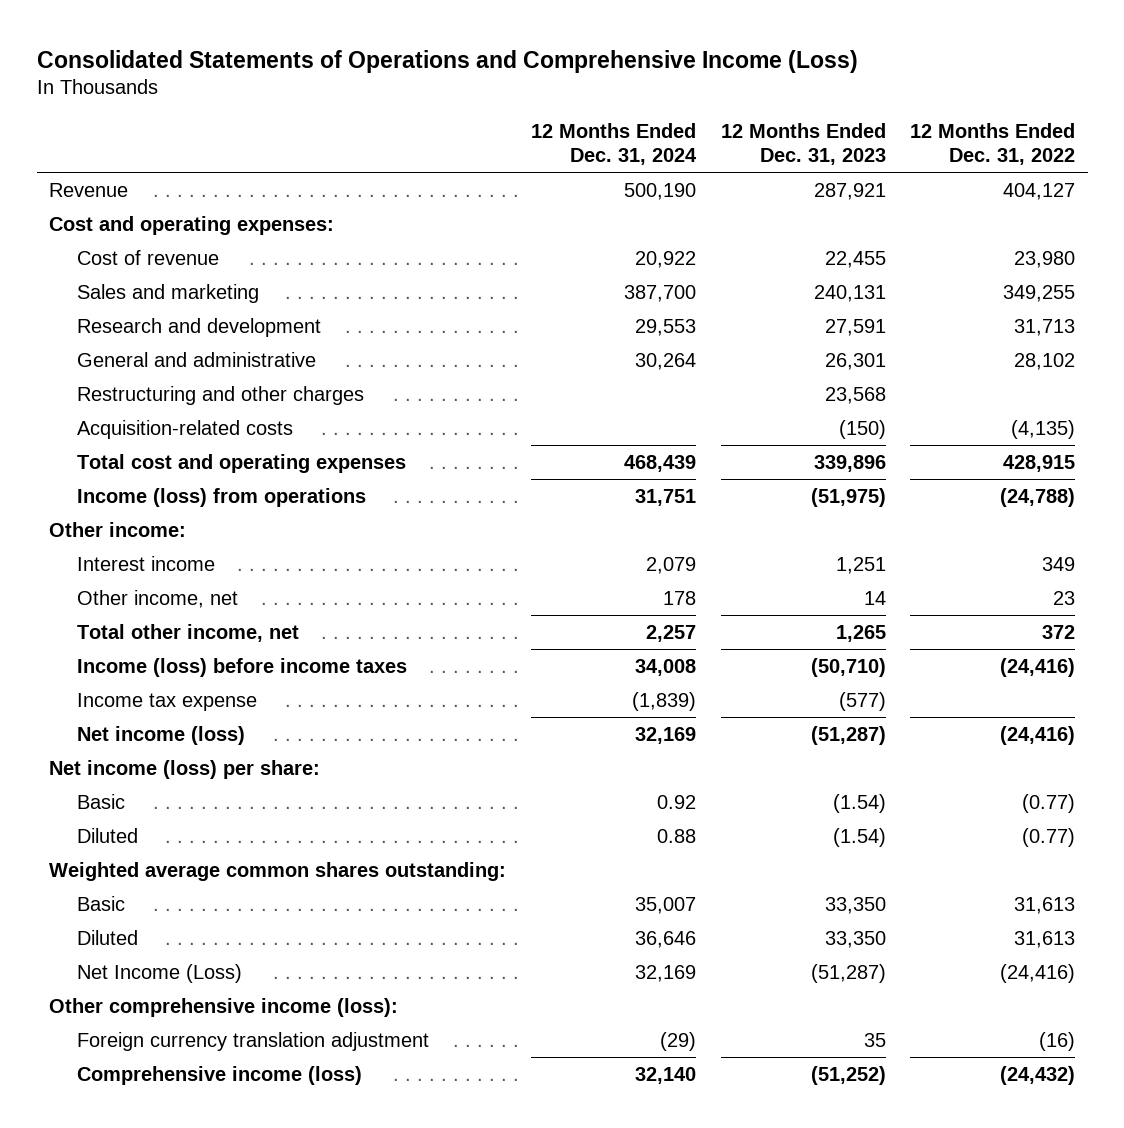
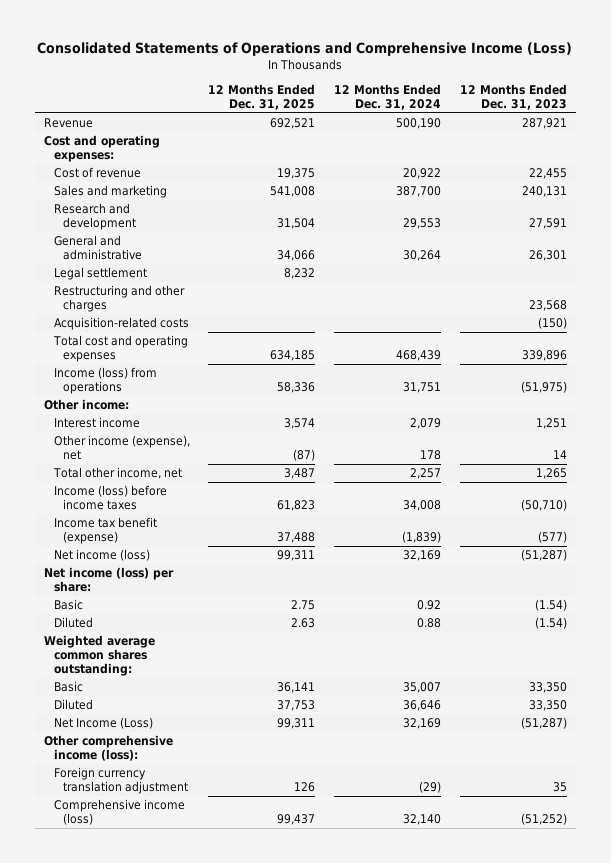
[910,123,1076,166] 12 Months Ended Dec. 31, 2022 -> none
none -> [208,84,316,111] 12 Months Ended Dec. 31, 2025
none -> [53,267,147,281] Legal settlement
[77,590,239,609] Other income, net -> [53,435,190,461] Other income (expense), net
[77,693,258,712] Income tax expense -> [53,517,157,545] Income tax benefit (expense)

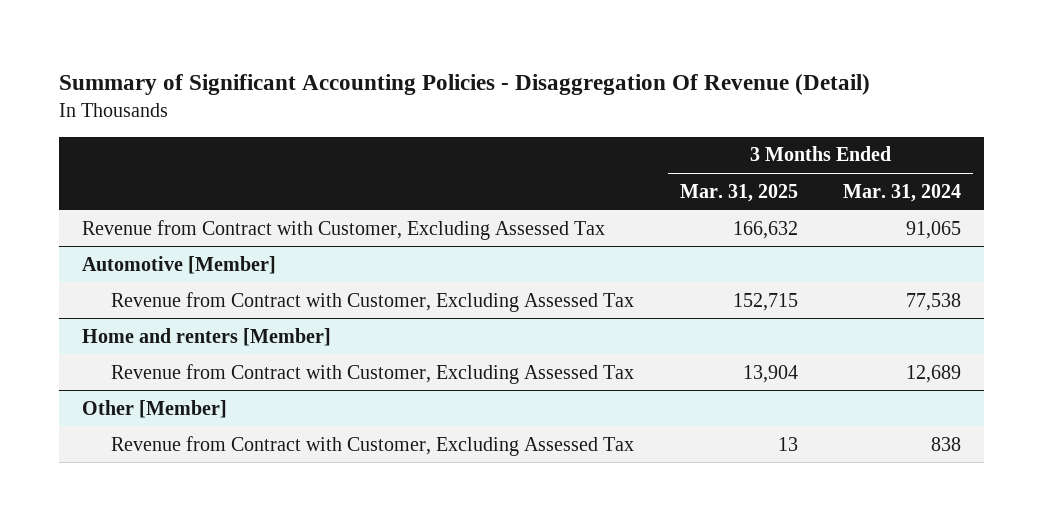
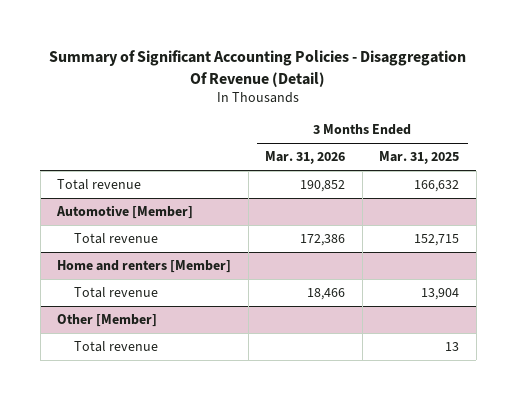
[843,183,962,202] Mar. 31, 2024 -> none
none -> [265,151,346,165] Mar. 31, 2026
[81,219,605,240] Revenue from Contract with Customer, Excluding Assessed Tax -> [57,179,142,191] Total revenue
[111,291,635,312] Revenue from Contract with Customer, Excluding Assessed Tax -> [74,233,159,245] Total revenue
[111,363,635,384] Revenue from Contract with Customer, Excluding Assessed Tax -> [74,287,159,299] Total revenue
[111,435,635,456] Revenue from Contract with Customer, Excluding Assessed Tax -> [74,341,159,353] Total revenue

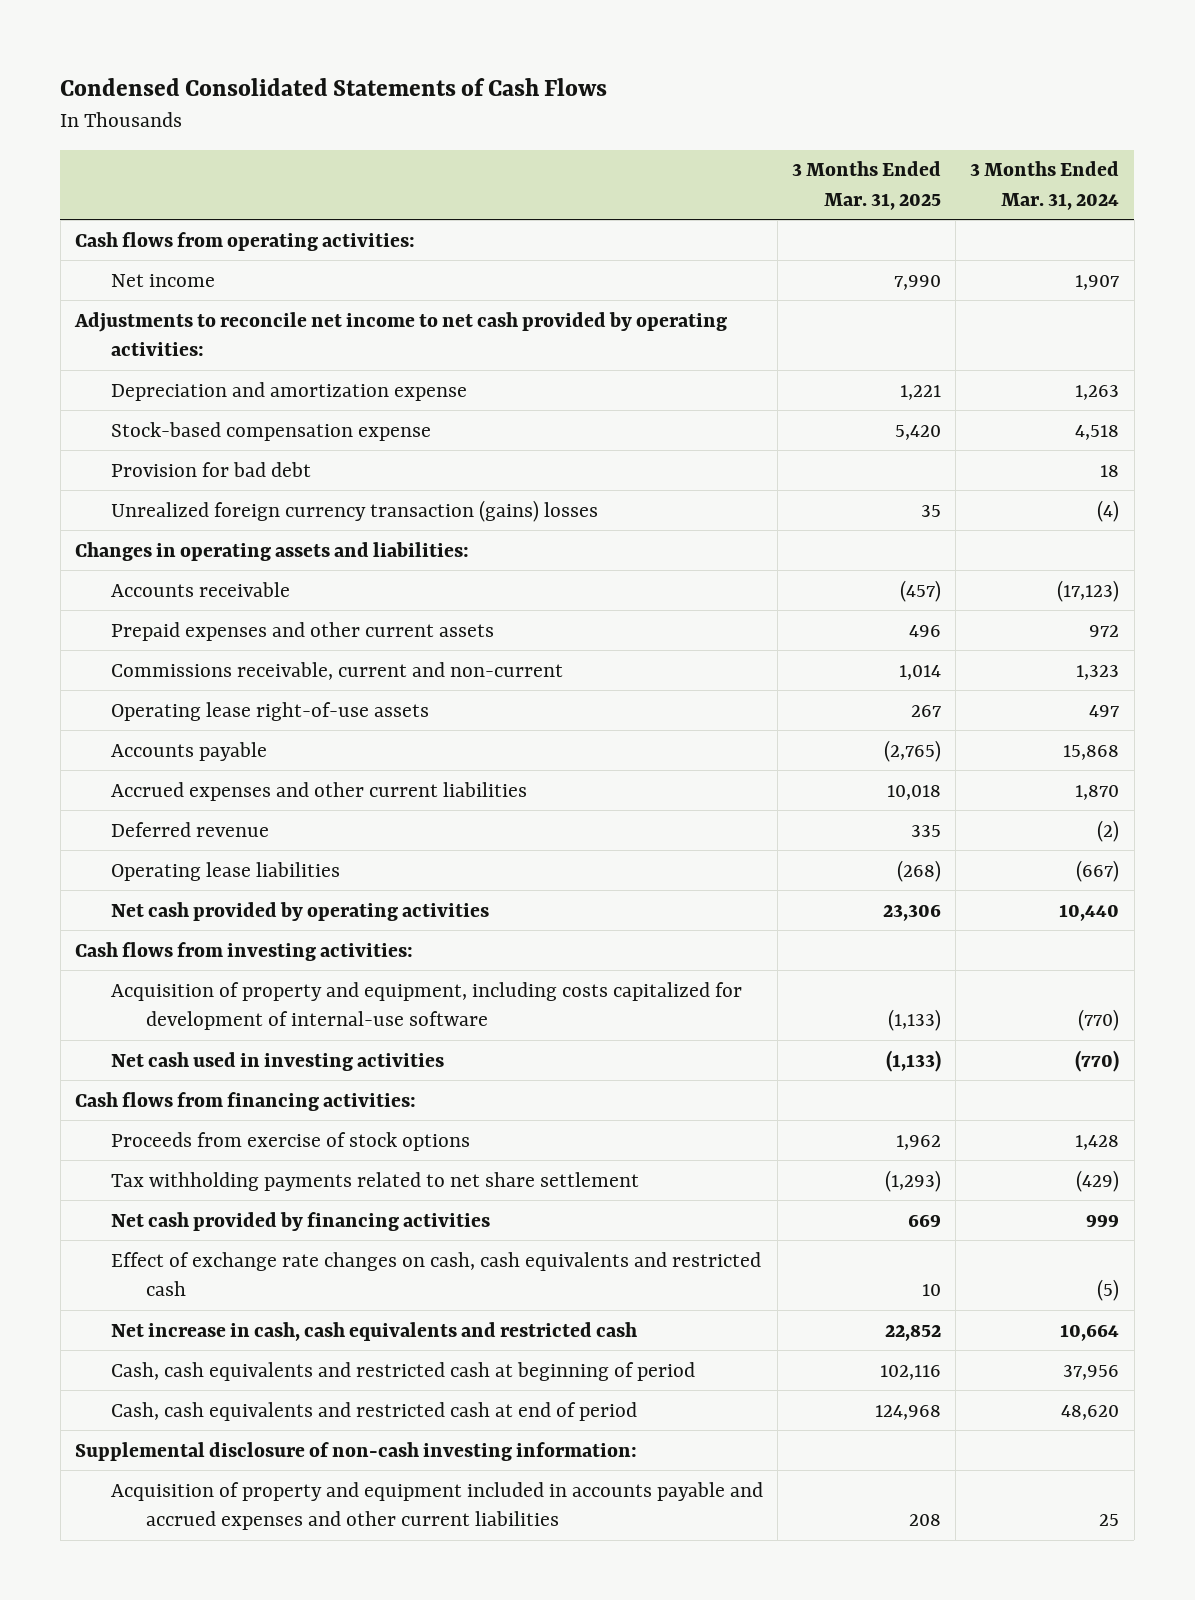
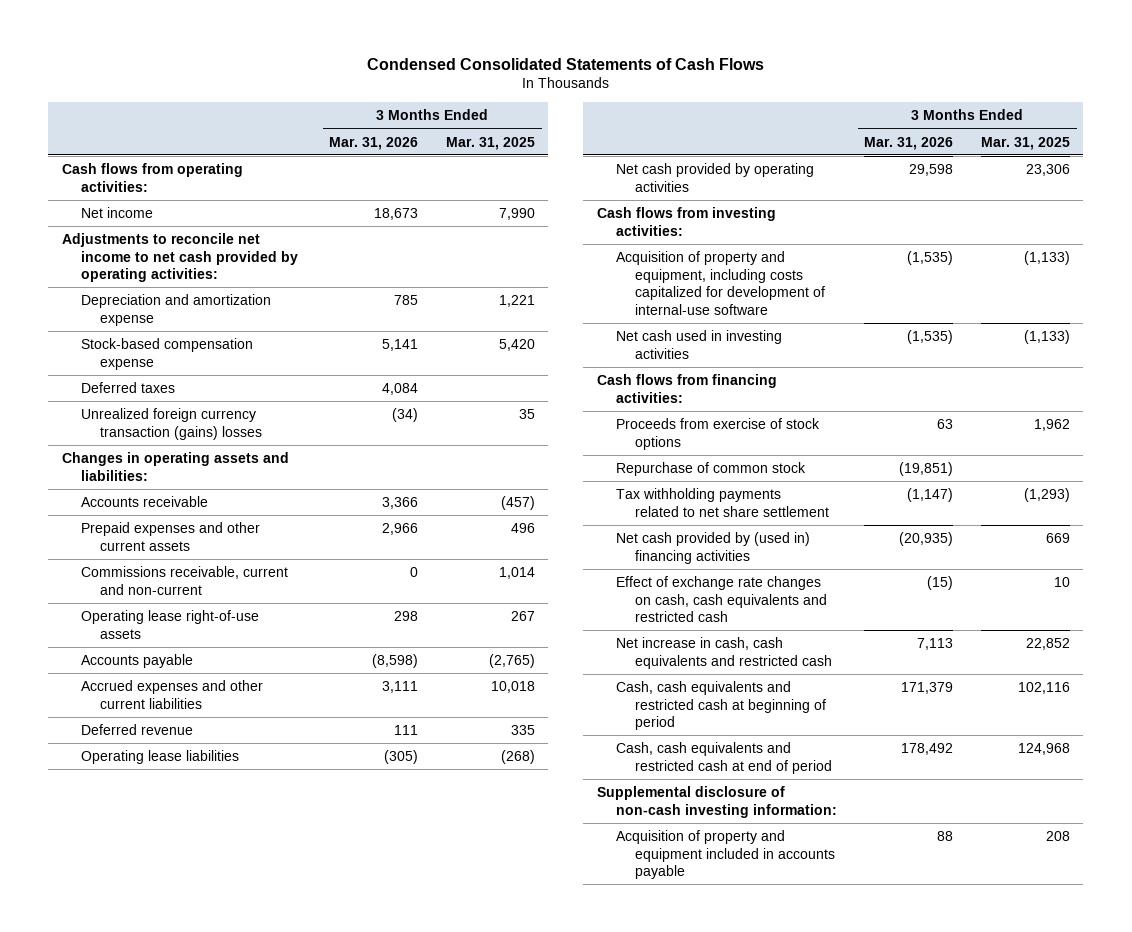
[970,161,1120,210] 3 Months Ended Mar. 31, 2024 -> none
none -> [329,136,419,150] Mar. 31, 2026
[110,461,311,477] Provision for bad debt -> none
none -> [81,381,176,393] Deferred taxes
none -> [616,461,807,476] Repurchase of common stock
[110,1211,490,1231] Net cash provided by financing activities -> [616,531,811,564] Net cash provided by (used in) financing activities
[110,1481,763,1530] Acquisition of property and equipment included in accounts payable and accrued expenses and other current liabilities -> [616,829,836,880] Acquisition of property and equipment included in accounts payable

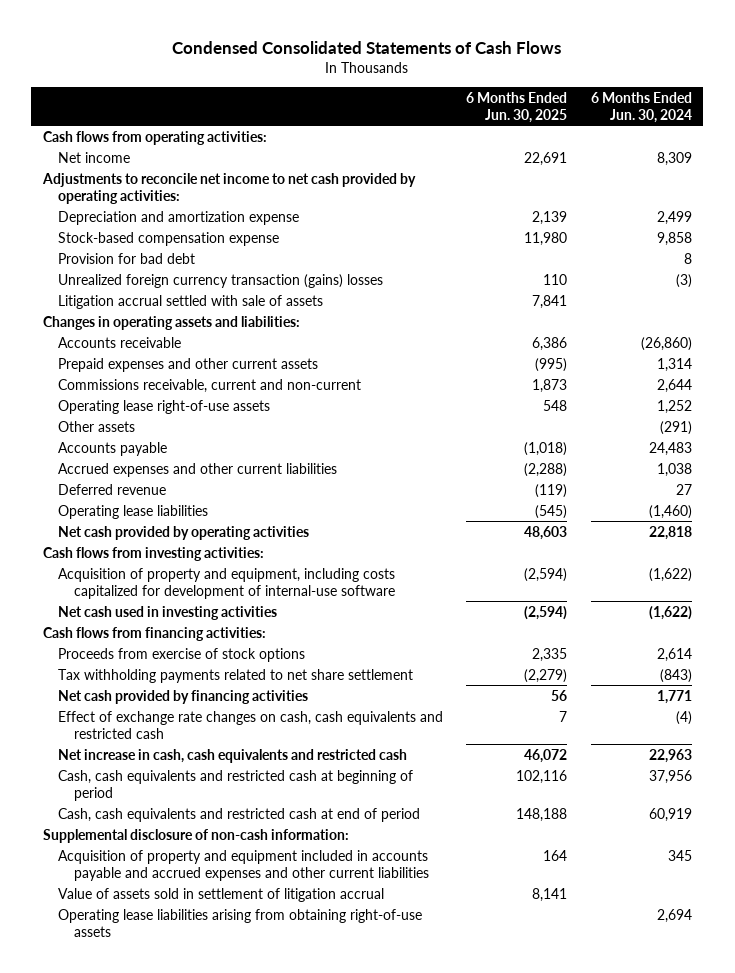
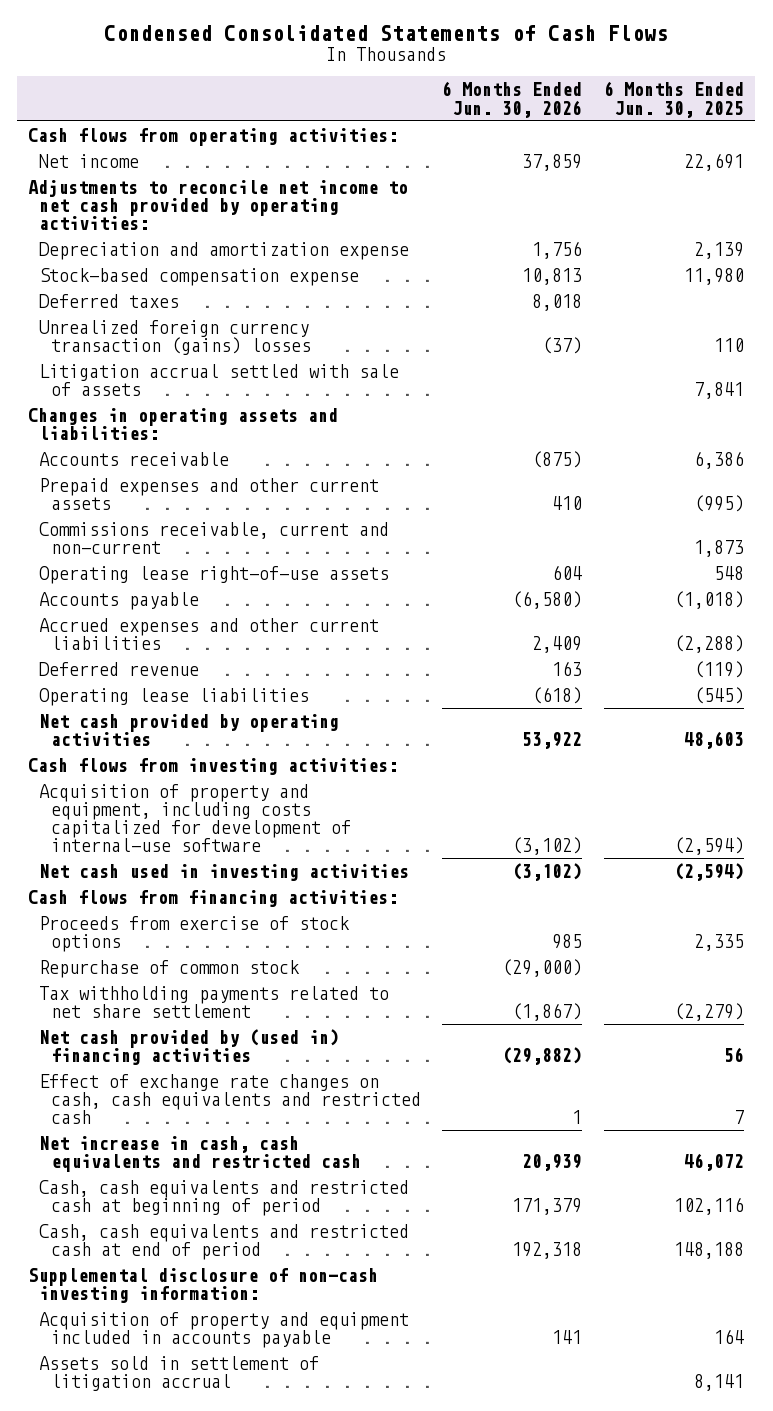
[590,91,692,123] 6 Months Ended Jun. 30, 2024 -> none
none -> [442,81,583,118] 6 Months Ended Jun. 30, 2026
[58,252,196,264] Provision for bad debt -> none
none -> [39,293,180,308] Deferred taxes
[58,420,136,432] Other assets -> none
none -> [39,959,301,978] Repurchase of common stock
[58,689,309,704] Net cash provided by financing activities -> [39,1028,340,1066] Net cash provided by (used in) financing activities
[58,908,423,937] Operating lease liabilities arising from obtaining right-of-use assets -> none
[43,828,350,843] Supplemental disclosure of non-cash information: -> [28,1267,379,1304] Supplemental disclosure of non-cash investing information:
[58,849,429,881] Acquisition of property and equipment included in accounts payable and accrued expenses and other current liabilities -> [39,1311,410,1349] Acquisition of property and equipment included in accounts payable
[58,887,385,902] Value of assets sold in settlement of litigation accrual -> [39,1355,320,1392] Assets sold in settlement of litigation accrual

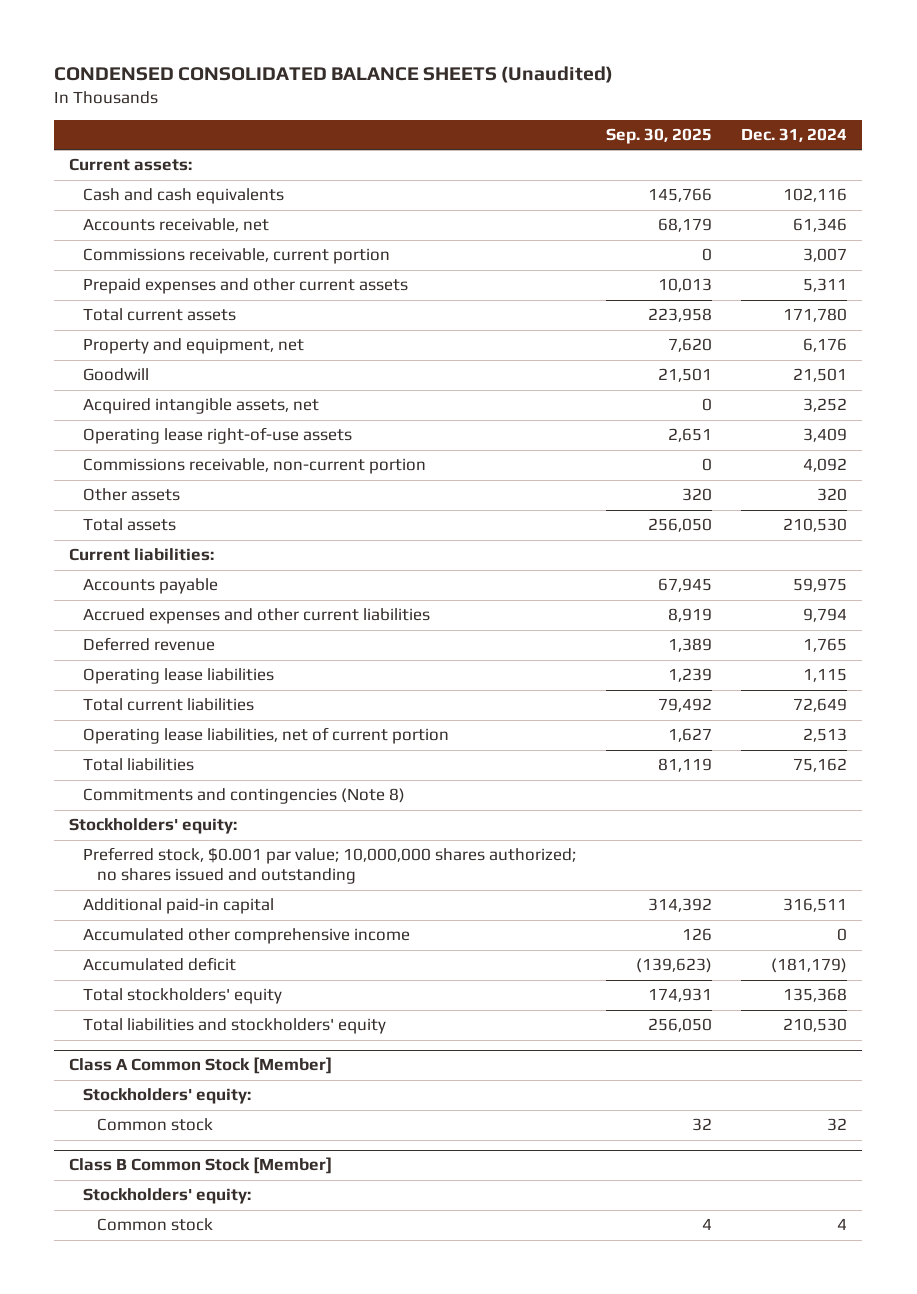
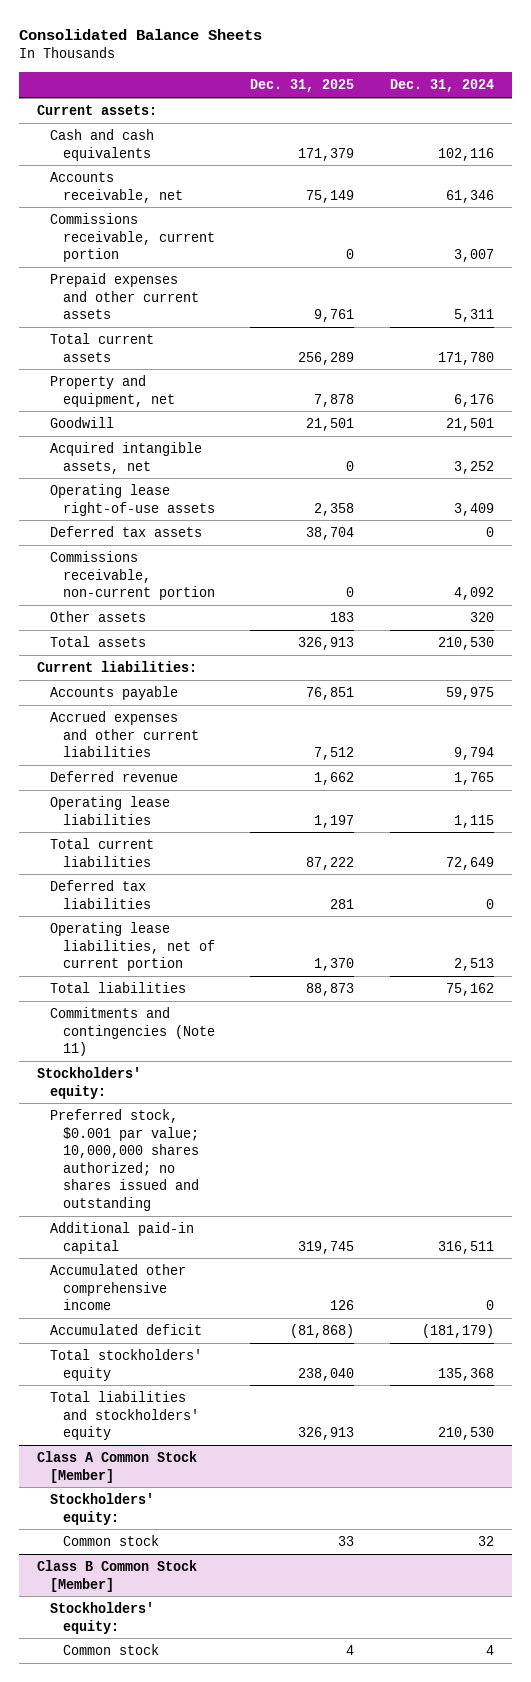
[54,66,614,84] CONDENSED CONSOLIDATED BALANCE SHEETS (Unaudited) -> [18,29,262,41] Consolidated Balance Sheets
[605,127,712,144] Sep. 30, 2025 -> none
none -> [250,79,355,93] Dec. 31, 2025
none -> [49,525,202,537] Deferred tax assets
none -> [49,879,151,909] Deferred tax liabilities
[82,788,405,805] Commitments and contingencies (Note 8) -> [49,1006,215,1057] Commitments and contingencies (Note 11)

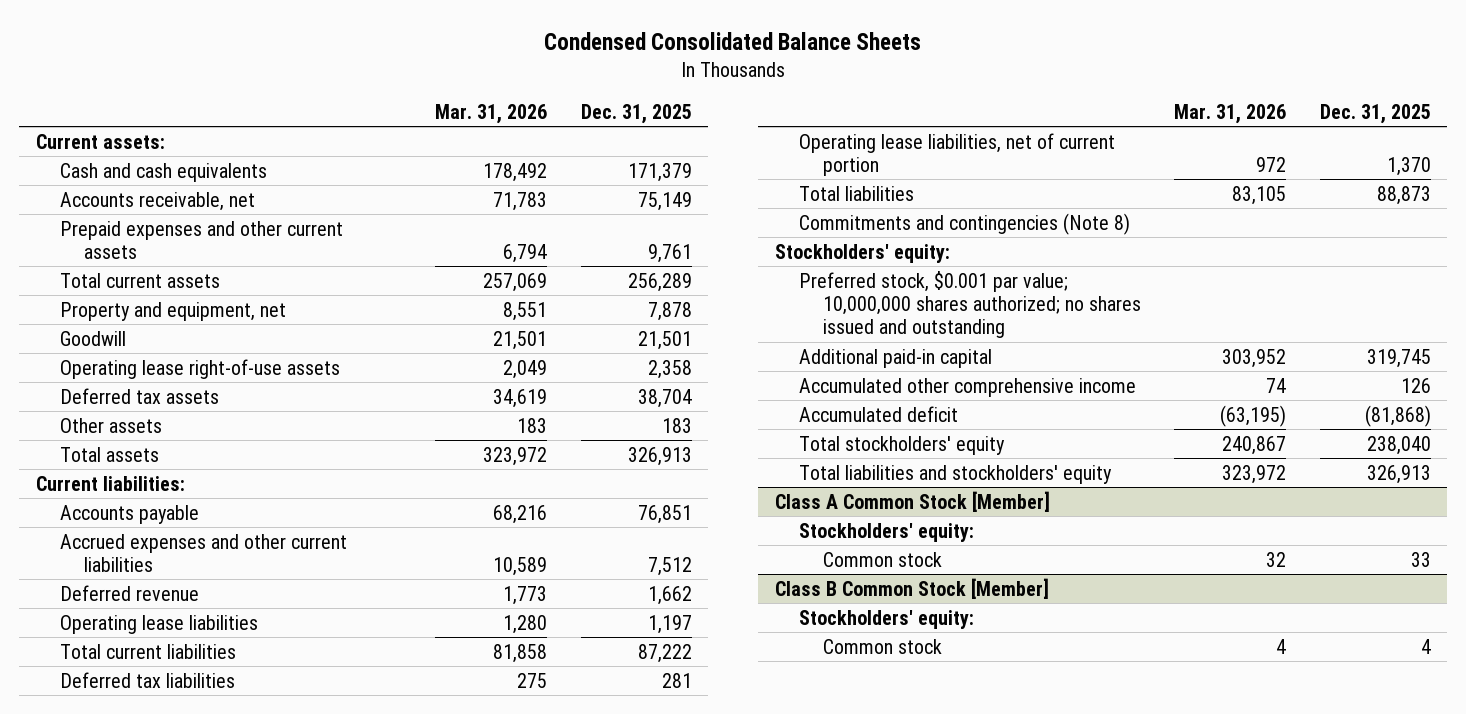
[18,29,262,41] Consolidated Balance Sheets -> [544,32,922,51] Condensed Consolidated Balance Sheets
[389,79,494,93] Dec. 31, 2024 -> none
none -> [435,103,548,124] Mar. 31, 2026
[49,212,215,263] Commissions receivable, current portion -> none
[49,441,202,474] Acquired intangible assets, net -> none
[49,550,215,601] Commissions receivable, non-current portion -> none
[49,1006,215,1057] Commitments and contingencies (Note 11) -> [798,212,1130,235] Commitments and contingencies (Note 8)

